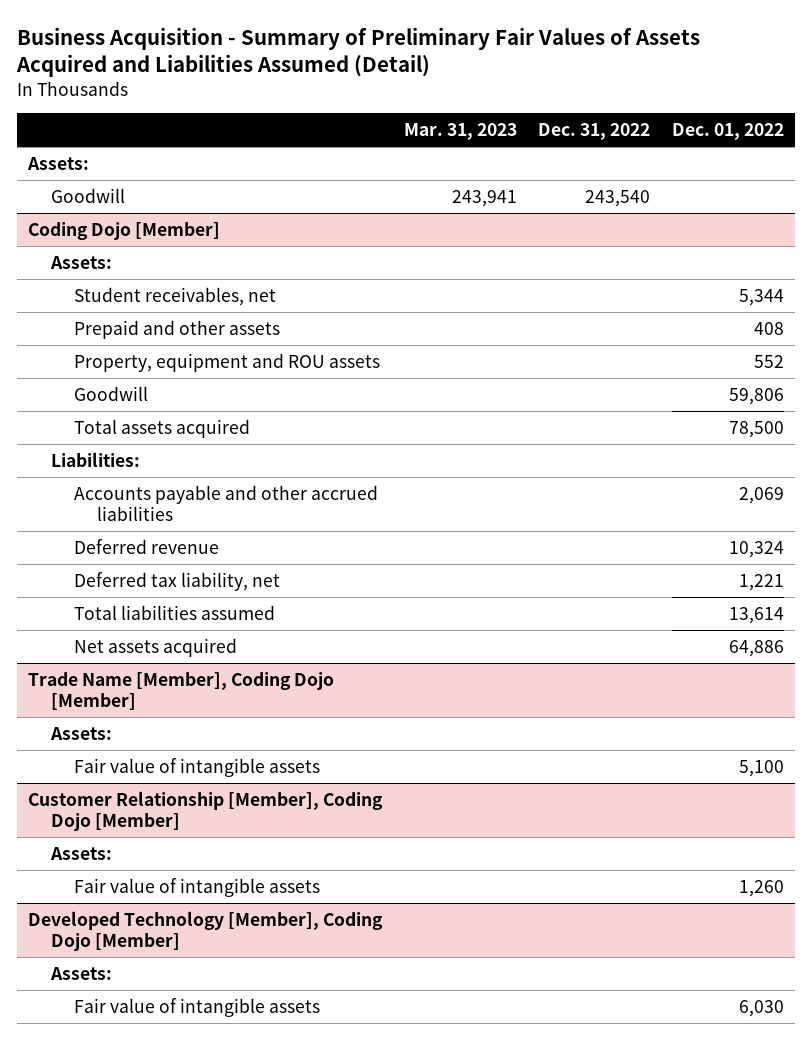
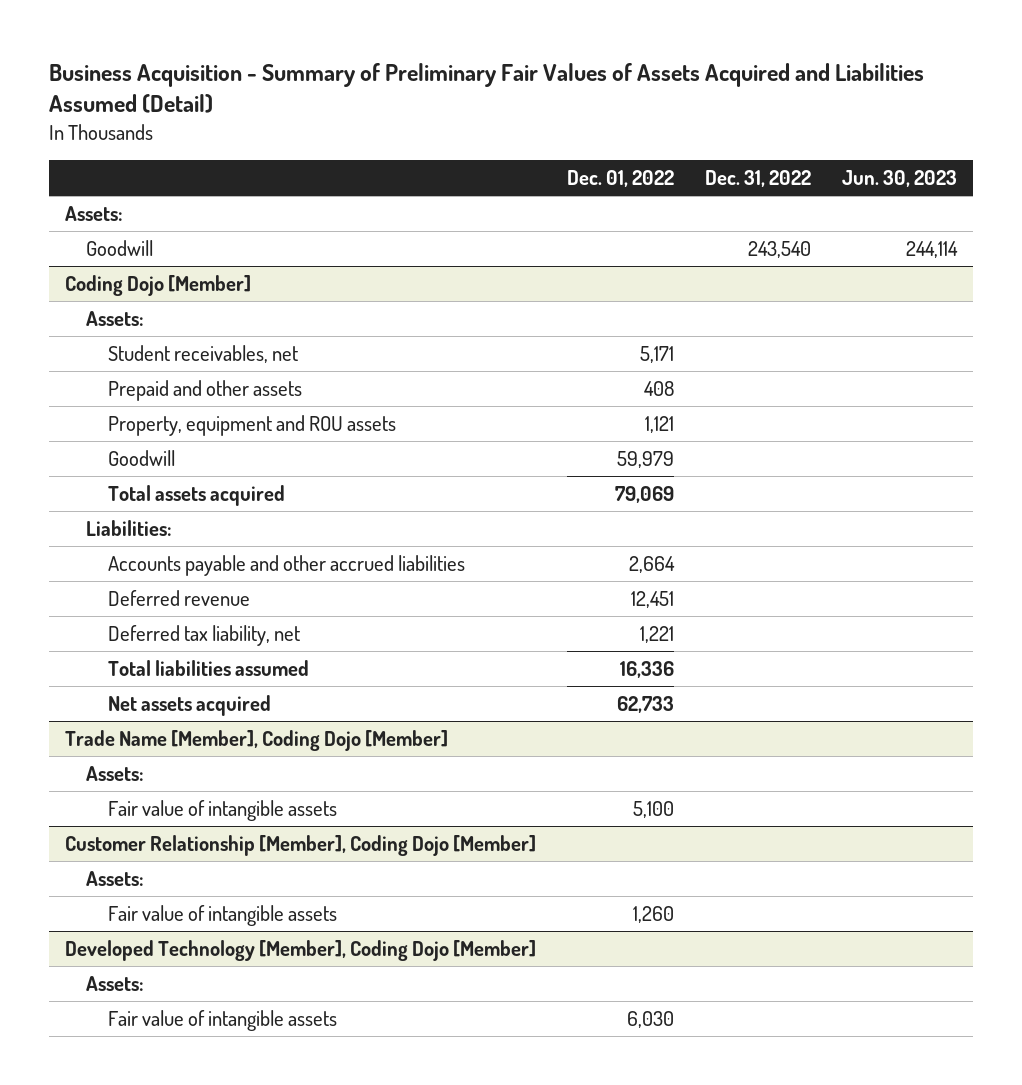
[403,123,517,141] Mar. 31, 2023 -> none
none -> [842,170,958,188] Jun. 30, 2023
[738,288,784,306] 5,344 -> [639,346,674,364] 5,171
[753,354,784,368] 552 -> [644,416,674,434] 1,121
[728,387,784,405] 59,806 -> [616,451,674,469] 59,979
[728,420,784,438] 78,500 -> [614,486,674,504] 79,069
[738,486,784,504] 2,069 -> [628,556,675,574] 2,664
[728,540,784,558] 10,324 -> [630,591,674,609] 12,451
[728,606,784,624] 13,614 -> [619,661,674,679] 16,336
[728,639,784,657] 64,886 -> [616,696,674,714] 62,733

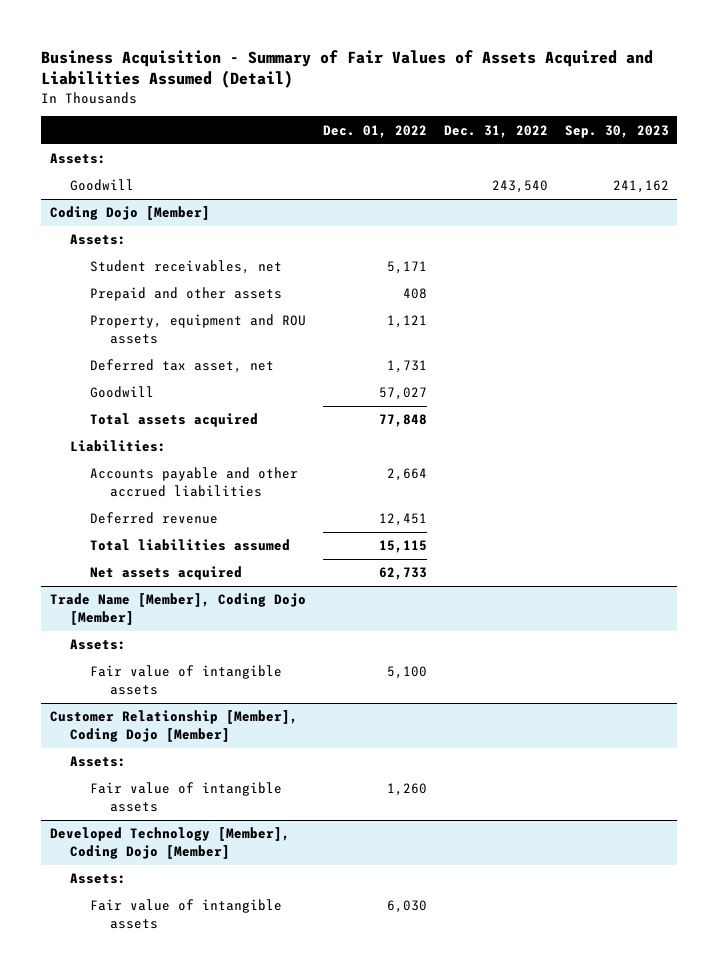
[49,62,925,114] Business Acquisition - Summary of Preliminary Fair Values of Assets Acquired and Liabilities Assumed (Detail) -> [41,49,654,89] Business Acquisition - Summary of Fair Values of Assets Acquired and Liabilities Assumed (Detail)
[842,170,958,188] Jun. 30, 2023 -> none
none -> [564,124,669,138] Sep. 30, 2023
none -> [90,359,275,374] Deferred tax asset, net
[616,451,674,469] 59,979 -> [378,387,427,401] 57,027
[614,486,674,504] 79,069 -> [378,414,427,428] 77,848
[108,625,301,647] Deferred tax liability, net -> none
[619,661,674,679] 16,336 -> [378,540,427,554] 15,115

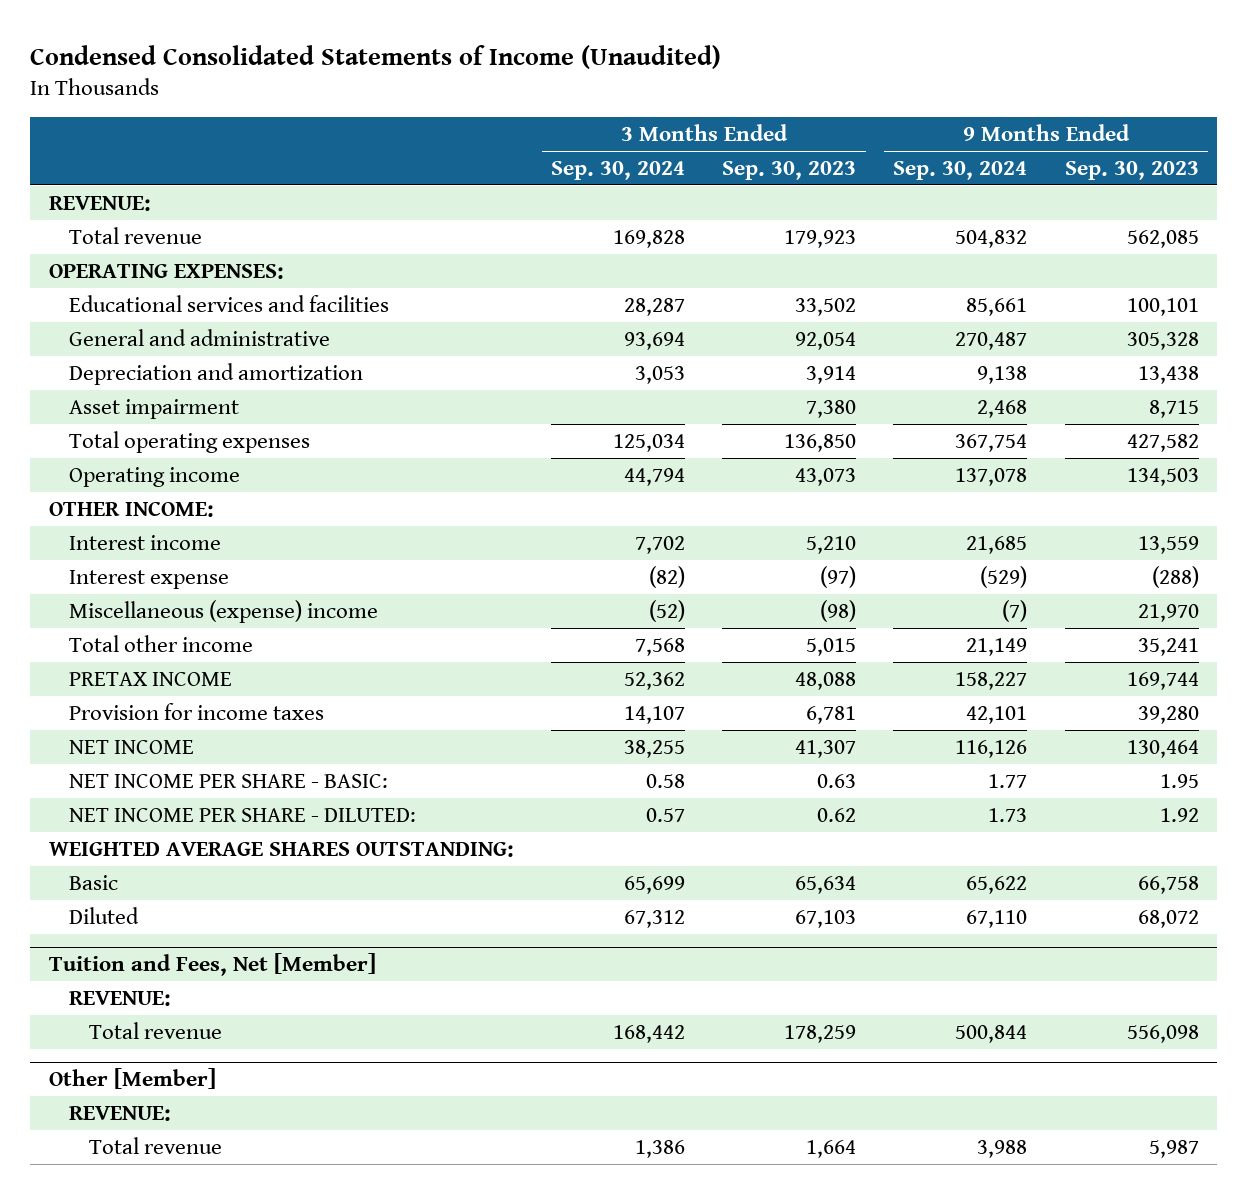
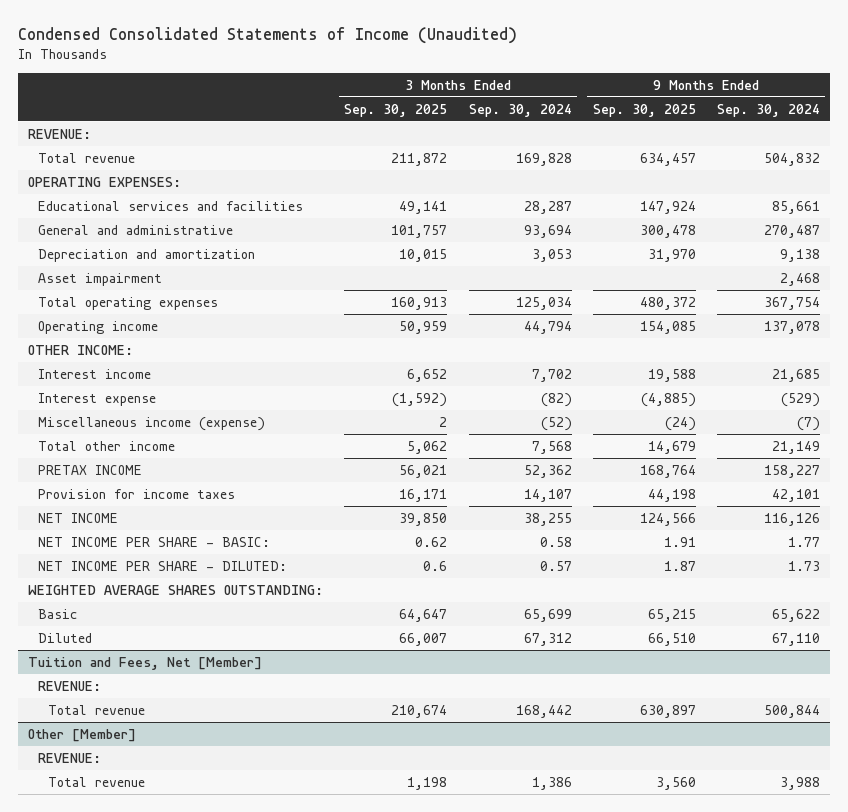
[722,160,857,180] Sep. 30, 2023 -> none
[1064,160,1199,180] Sep. 30, 2023 -> none
none -> [344,103,448,117] Sep. 30, 2025
none -> [592,103,696,117] Sep. 30, 2025
[68,599,378,623] Miscellaneous (expense) income -> [38,416,266,431] Miscellaneous income (expense)

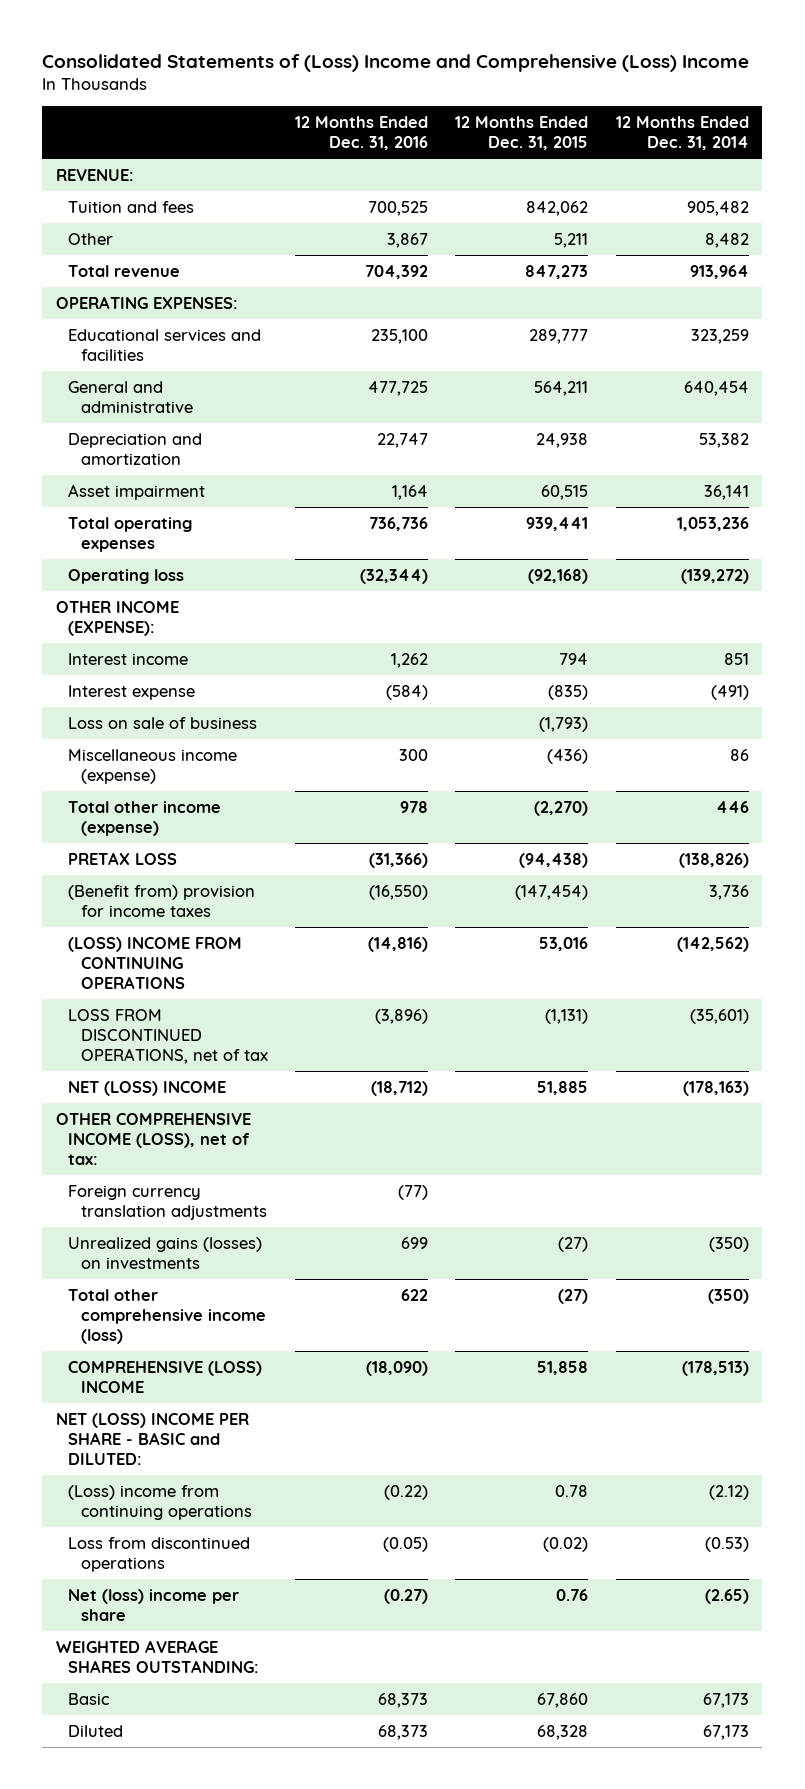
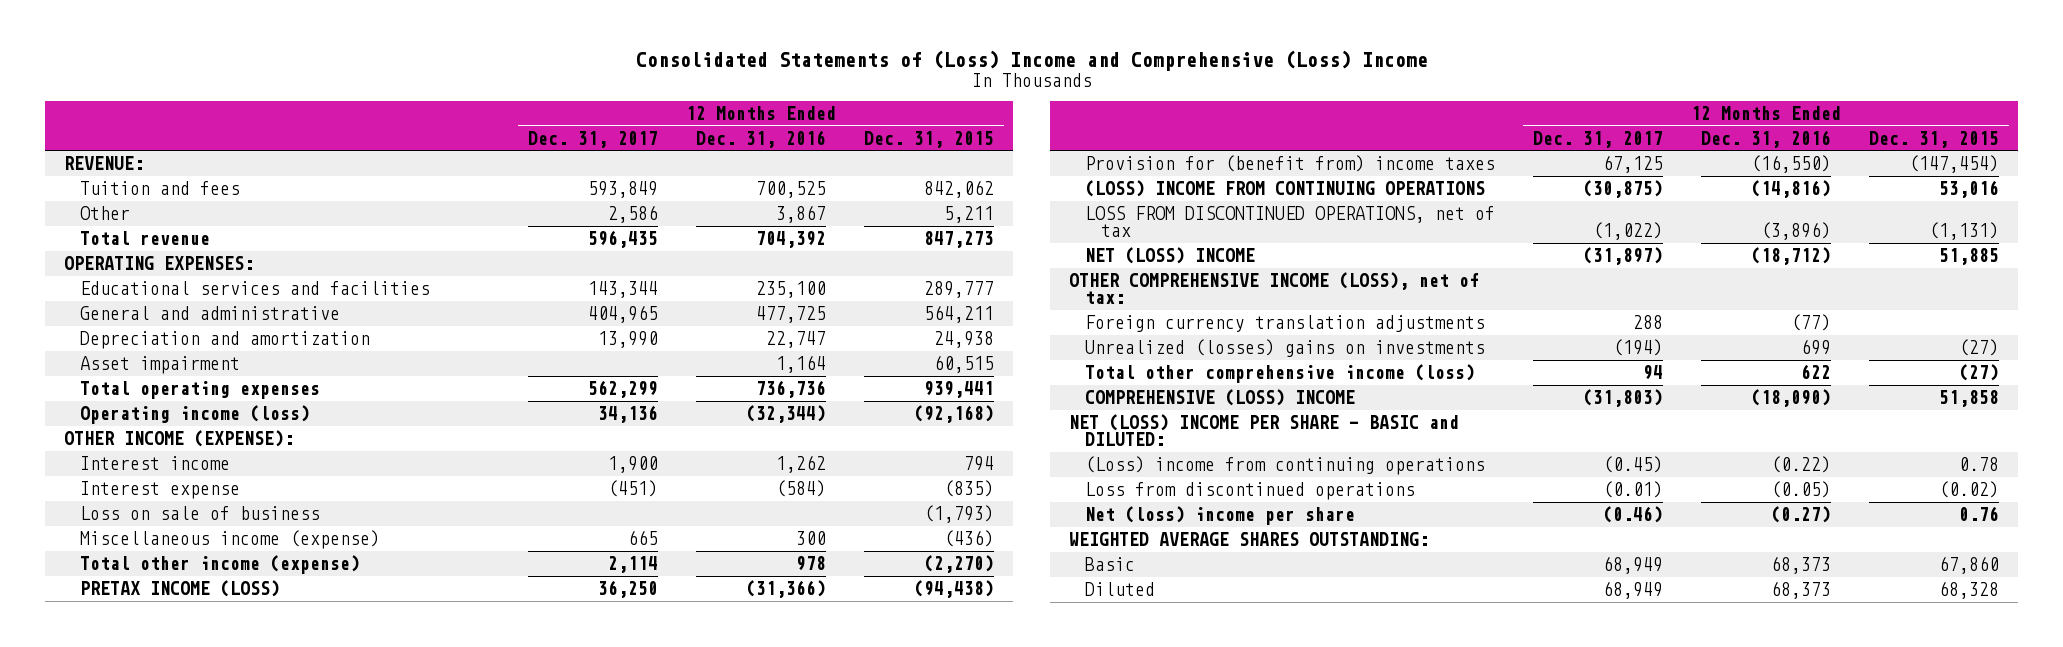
[615,116,749,151] 12 Months Ended Dec. 31, 2014 -> none
none -> [527,130,658,148] Dec. 31, 2017
[68,568,185,584] Operating loss -> [79,404,310,424] Operating income (loss)
[68,851,178,865] PRETAX LOSS -> [79,579,280,597] PRETAX INCOME (LOSS)
[68,884,256,917] (Benefit from) provision for income taxes -> [1084,154,1495,172] Provision for (benefit from) income taxes
[68,1236,263,1269] Unrealized gains (losses) on investments -> [1084,338,1485,357] Unrealized (losses) gains on investments

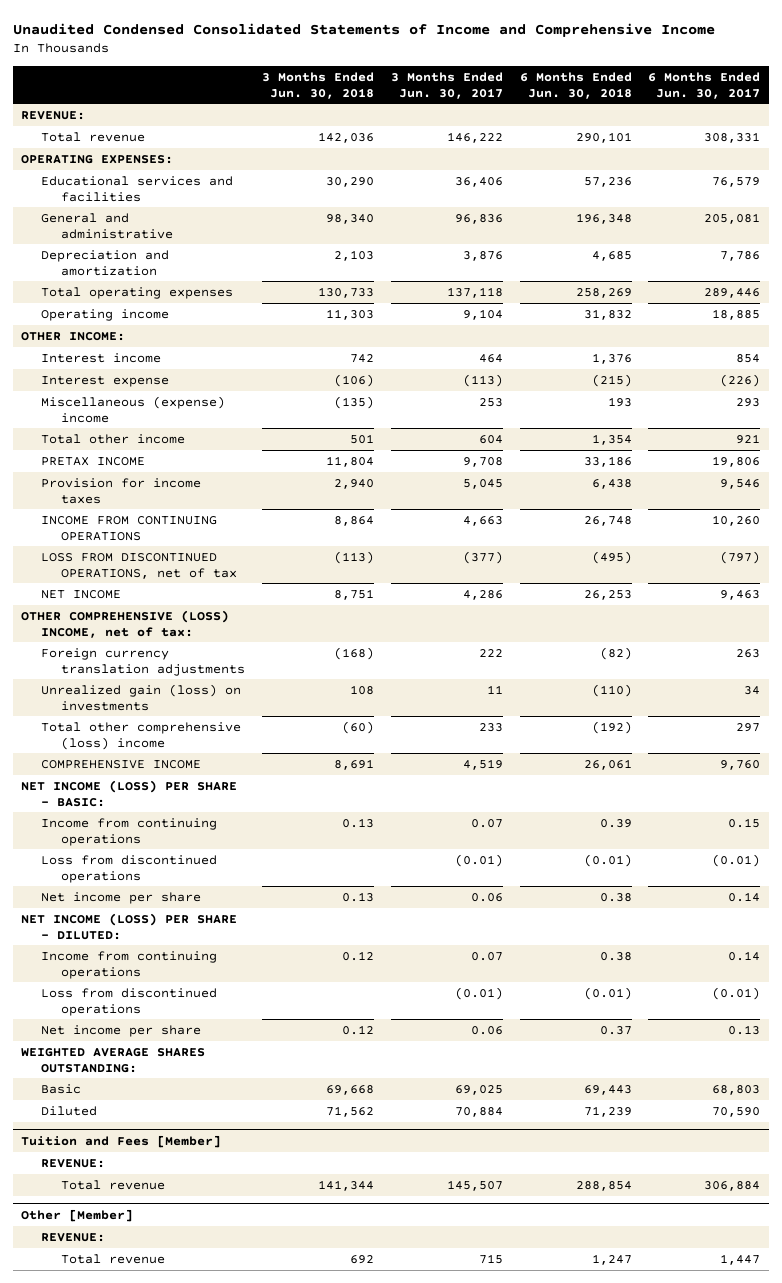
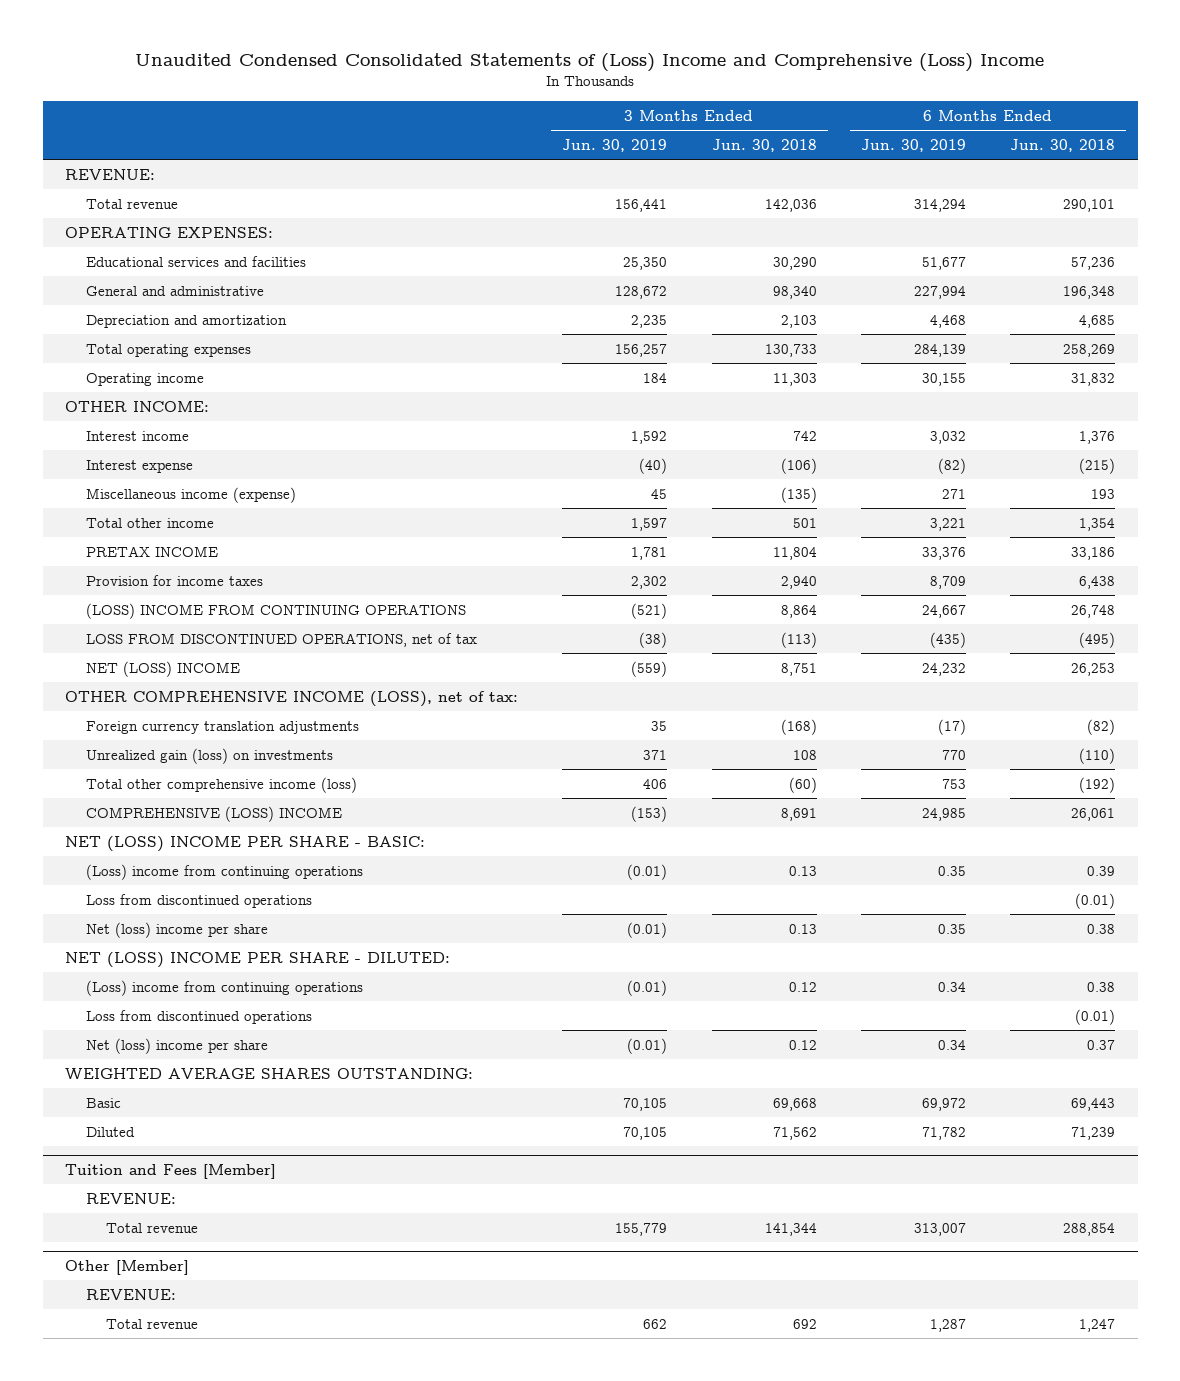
[12,22,715,37] Unaudited Condensed Consolidated Statements of Income and Comprehensive Income -> [135,52,1045,72] Unaudited Condensed Consolidated Statements of (Loss) Income and Comprehensive (Loss) Income
[390,71,503,99] 3 Months Ended Jun. 30, 2017 -> none
[648,71,761,99] 6 Months Ended Jun. 30, 2017 -> none
none -> [562,138,668,152] Jun. 30, 2019
none -> [860,138,966,152] Jun. 30, 2019
[40,395,225,423] Miscellaneous (expense) income -> [85,486,296,503] Miscellaneous income (expense)
[40,515,217,541] INCOME FROM CONTINUING OPERATIONS -> [85,602,466,619] (LOSS) INCOME FROM CONTINUING OPERATIONS
[40,589,121,599] NET INCOME -> [85,660,240,677] NET (LOSS) INCOME
[21,609,230,638] OTHER COMPREHENSIVE (LOSS) INCOME, net of tax: -> [64,690,518,707] OTHER COMPREHENSIVE INCOME (LOSS), net of tax:
[40,721,241,750] Total other comprehensive (loss) income -> [85,776,357,793] Total other comprehensive income (loss)
[40,759,201,769] COMPREHENSIVE INCOME -> [85,805,342,822] COMPREHENSIVE (LOSS) INCOME
[21,779,238,807] NET INCOME (LOSS) PER SHARE - BASIC: -> [64,835,425,852] NET (LOSS) INCOME PER SHARE - BASIC:
[40,817,217,846] Income from continuing operations -> [85,863,363,880] (Loss) income from continuing operations
[40,891,201,904] Net income per share -> [85,921,268,938] Net (loss) income per share
[21,912,238,940] NET INCOME (LOSS) PER SHARE - DILUTED: -> [64,951,450,968] NET (LOSS) INCOME PER SHARE - DILUTED:
[40,950,217,979] Income from continuing operations -> [85,979,363,996] (Loss) income from continuing operations
[40,1024,201,1037] Net income per share -> [85,1037,268,1054] Net (loss) income per share

